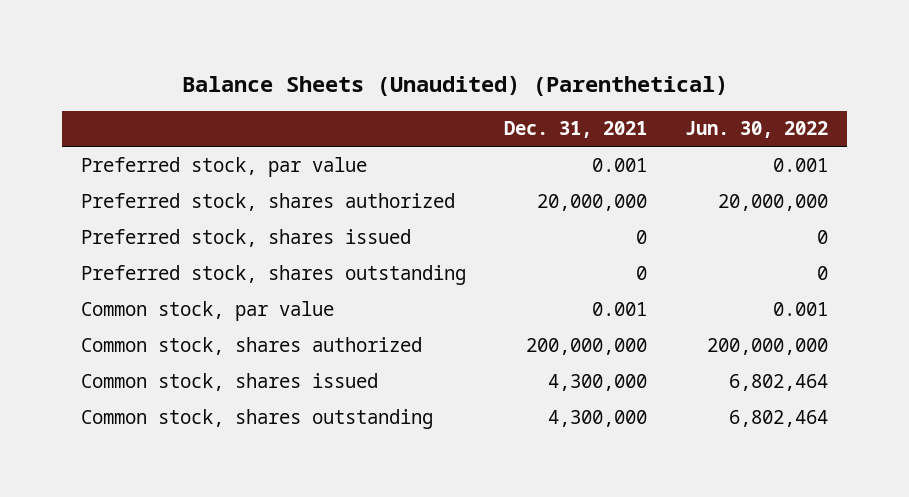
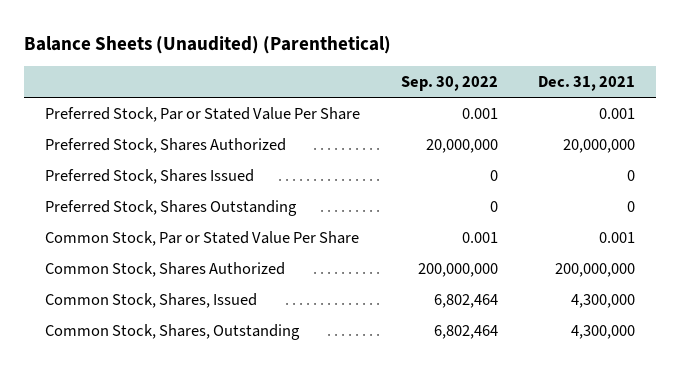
[685,121,829,139] Jun. 30, 2022 -> none
none -> [400,76,498,92] Sep. 30, 2022
[80,156,367,177] Preferred stock, par value -> [44,106,360,122] Preferred Stock, Par or Stated Value Per Share
[80,192,455,211] Preferred stock, shares authorized -> [44,137,286,153] Preferred Stock, Shares Authorized
[80,228,411,247] Preferred stock, shares issued -> [44,168,254,184] Preferred Stock, Shares Issued
[80,264,466,285] Preferred stock, shares outstanding -> [44,199,297,216] Preferred Stock, Shares Outstanding
[80,300,334,321] Common stock, par value -> [44,230,359,246] Common Stock, Par or Stated Value Per Share
[80,336,422,355] Common stock, shares authorized -> [44,261,285,277] Common Stock, Shares Authorized
[80,372,378,391] Common stock, shares issued -> [44,292,257,308] Common Stock, Shares, Issued
[80,408,433,429] Common stock, shares outstanding -> [44,323,300,340] Common Stock, Shares, Outstanding

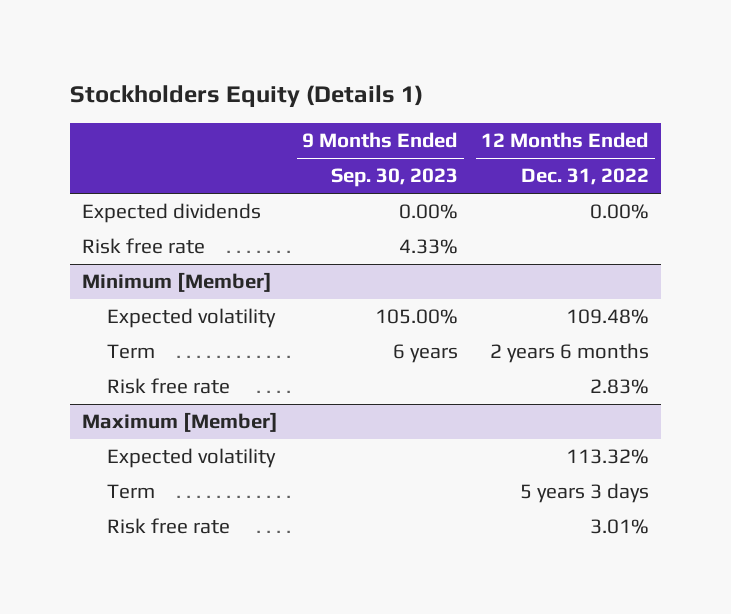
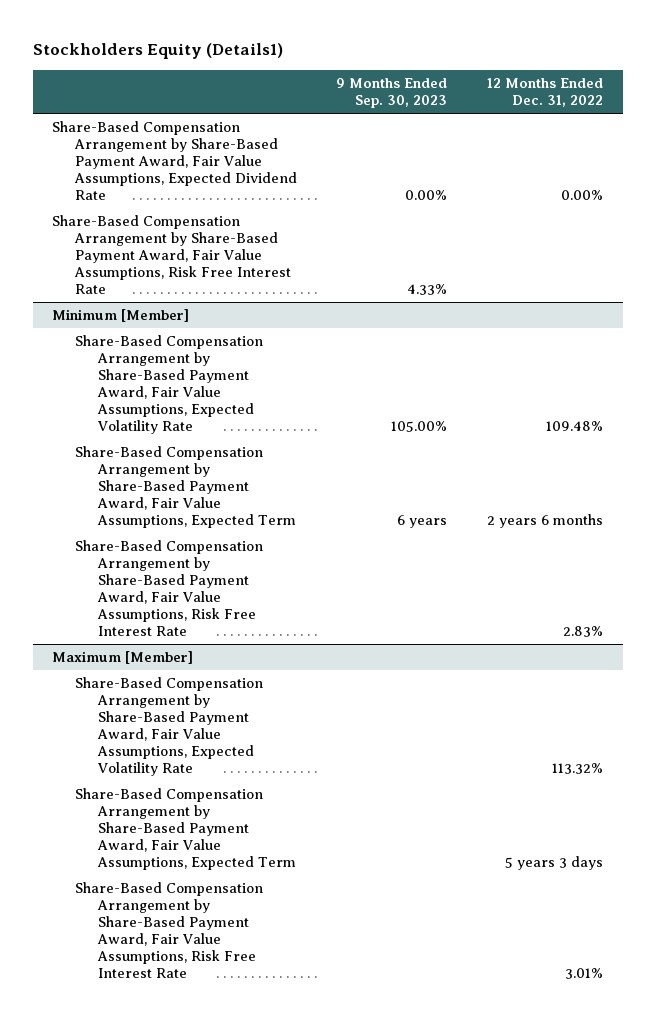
[70,85,424,108] Stockholders Equity (Details 1) -> [32,43,283,60] Stockholders Equity (Details1)
[82,203,262,224] Expected dividends -> [52,121,298,200] Share-Based Compensation Arrangement by Share-Based Payment Award, Fair Value Assumptions, Expected Dividend Rate
[82,238,206,255] Risk free rate -> [52,215,292,294] Share-Based Compensation Arrangement by Share-Based Payment Award, Fair Value Assumptions, Risk Free Interest Rate
[106,308,276,329] Expected volatility -> [75,335,264,434] Share-Based Compensation Arrangement by Share-Based Payment Award, Fair Value Assumptions, Expected Volatility Rate
[106,344,155,360] Term -> [75,446,296,528] Share-Based Compensation Arrangement by Share-Based Payment Award, Fair Value Assumptions, Expected Term
[106,378,230,395] Risk free rate -> [75,540,264,636] Share-Based Compensation Arrangement by Share-Based Payment Award, Fair Value Assumptions, Risk Free Interest Rate
[106,448,276,469] Expected volatility -> [75,677,264,776] Share-Based Compensation Arrangement by Share-Based Payment Award, Fair Value Assumptions, Expected Volatility Rate
[106,484,155,500] Term -> [75,788,296,870] Share-Based Compensation Arrangement by Share-Based Payment Award, Fair Value Assumptions, Expected Term
[106,518,230,535] Risk free rate -> [75,882,264,978] Share-Based Compensation Arrangement by Share-Based Payment Award, Fair Value Assumptions, Risk Free Interest Rate

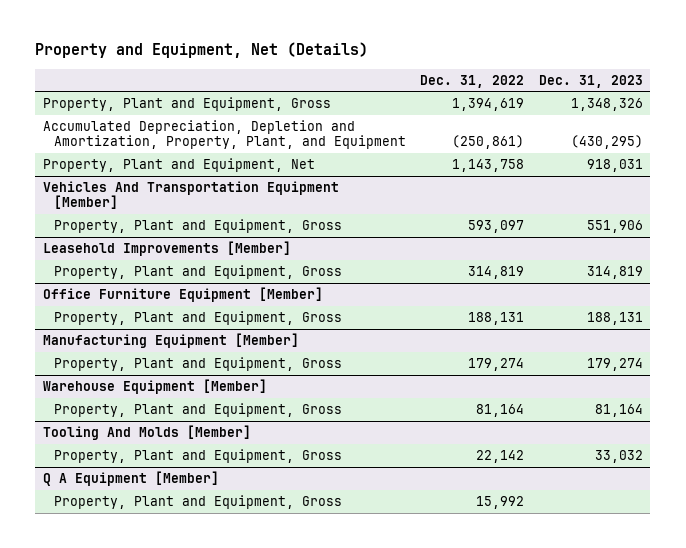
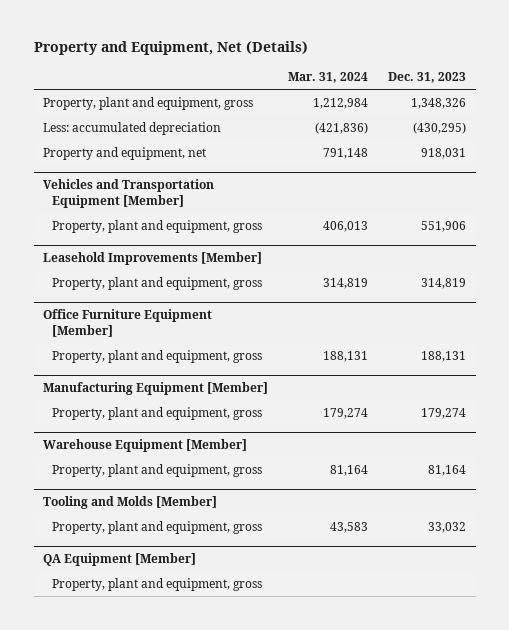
[420,74,525,88] Dec. 31, 2022 -> none
none -> [288,72,369,84] Mar. 31, 2024
[42,97,331,112] Property, Plant and Equipment, Gross -> [43,96,254,110] Property, plant and equipment, gross
[42,120,406,150] Accumulated Depreciation, Depletion and Amortization, Property, Plant, and Equipment -> [43,121,222,135] Less: accumulated depreciation
[42,158,315,173] Property, Plant and Equipment, Net -> [43,146,207,160] Property and equipment, net
[42,181,339,210] Vehicles And Transportation Equipment [Member] -> [43,179,215,208] Vehicles and Transportation Equipment [Member]
[53,219,342,234] Property, Plant and Equipment, Gross -> [52,219,263,233] Property, plant and equipment, gross
[53,265,342,280] Property, Plant and Equipment, Gross -> [52,276,263,290] Property, plant and equipment, gross
[53,311,342,326] Property, Plant and Equipment, Gross -> [52,349,263,363] Property, plant and equipment, gross
[53,357,342,372] Property, Plant and Equipment, Gross -> [52,406,263,420] Property, plant and equipment, gross
[53,403,342,418] Property, Plant and Equipment, Gross -> [52,463,263,477] Property, plant and equipment, gross
[42,425,251,441] Tooling And Molds [Member] -> [43,496,218,510] Tooling and Molds [Member]
[53,449,342,464] Property, Plant and Equipment, Gross -> [52,520,263,534] Property, plant and equipment, gross
[42,471,219,487] Q A Equipment [Member] -> [43,553,197,567] QA Equipment [Member]
[53,495,342,510] Property, Plant and Equipment, Gross -> [52,577,263,591] Property, plant and equipment, gross

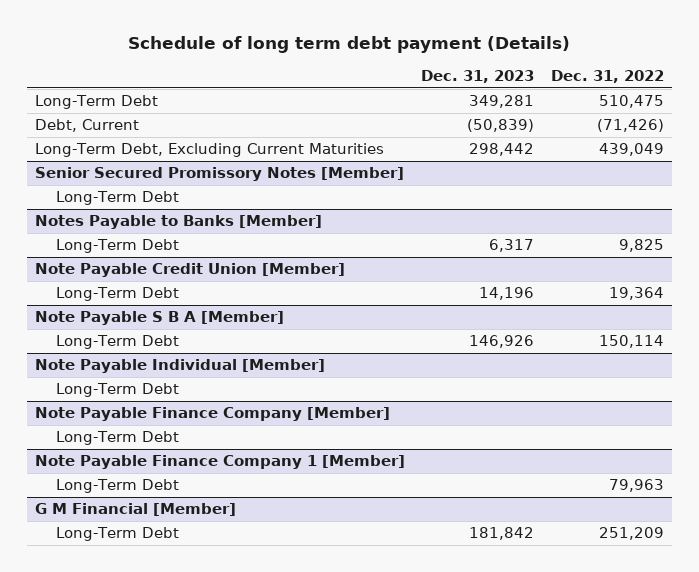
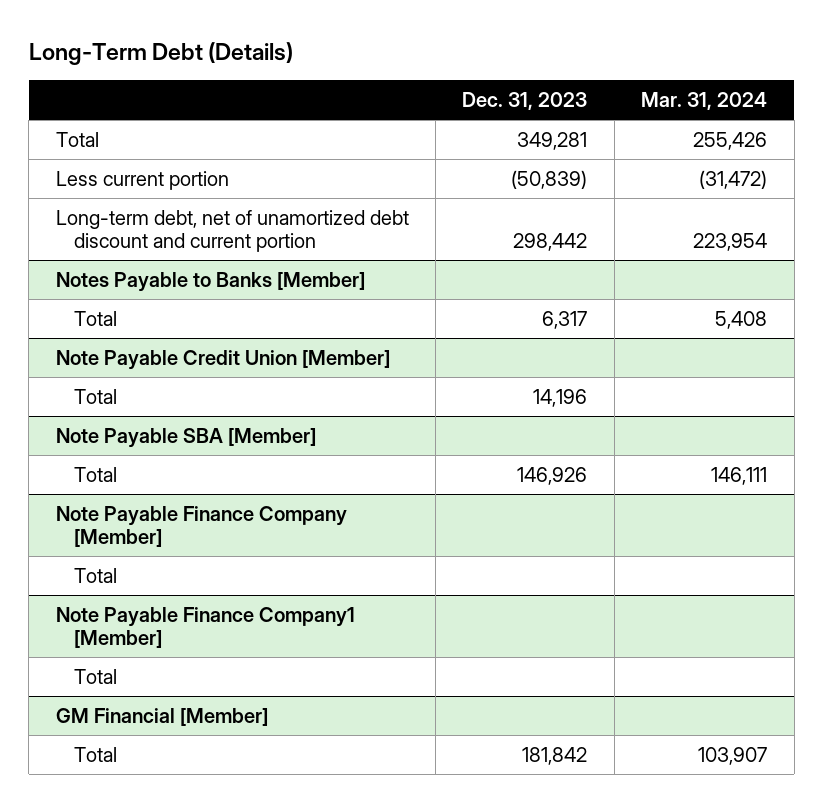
[128,35,571,53] Schedule of long term debt payment (Details) -> [28,41,293,65] Long-Term Debt (Details)
[550,69,664,83] Dec. 31, 2022 -> none
none -> [641,91,768,110] Mar. 31, 2024
[34,167,404,182] Senior Secured Promissory Notes [Member] -> none
[56,191,180,206] Long-Term Debt -> none
[34,95,158,110] Long-Term Debt -> [55,131,99,147] Total
[34,119,139,133] Debt, Current -> [55,170,229,190] Less current portion
[34,143,384,158] Long-Term Debt, Excluding Current Maturities -> [55,209,409,253] Long-term debt, net of unamortized debt discount and current portion
[56,239,180,254] Long-Term Debt -> [74,310,118,326] Total
[34,359,325,374] Note Payable Individual [Member] -> none
[56,383,180,398] Long-Term Debt -> none
[56,287,180,302] Long-Term Debt -> [74,388,118,404] Total
[34,311,284,326] Note Payable S B A [Member] -> [55,427,316,448] Note Payable SBA [Member]
[56,335,180,350] Long-Term Debt -> [74,466,118,482] Total
[56,431,180,446] Long-Term Debt -> [74,567,118,583] Total
[34,455,405,470] Note Payable Finance Company 1 [Member] -> [55,606,355,649] Note Payable Finance Company1 [Member]
[56,479,180,494] Long-Term Debt -> [74,668,118,684] Total
[34,503,236,517] G M Financial [Member] -> [55,707,268,726] GM Financial [Member]
[56,527,180,542] Long-Term Debt -> [74,746,118,762] Total

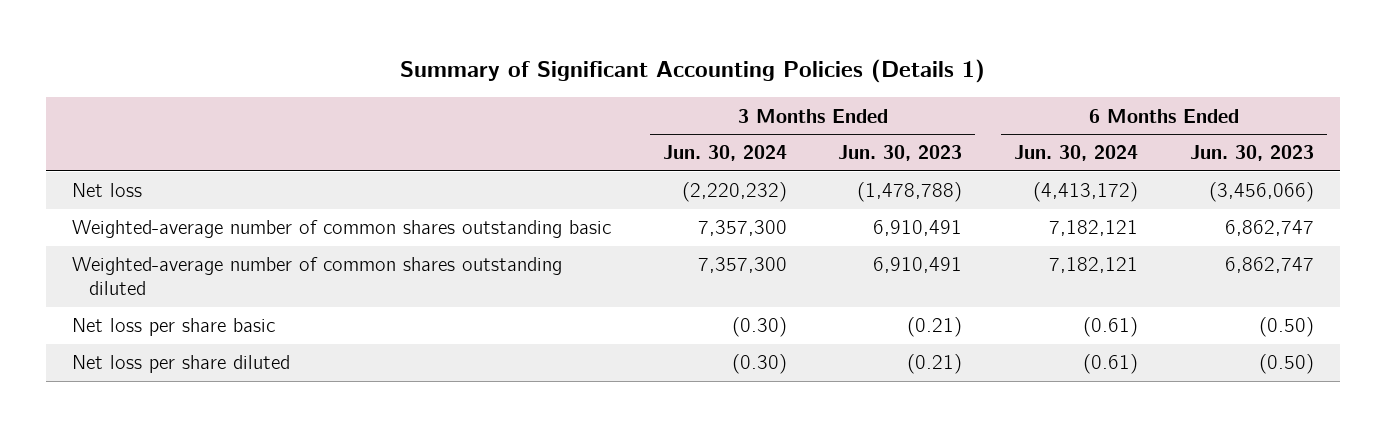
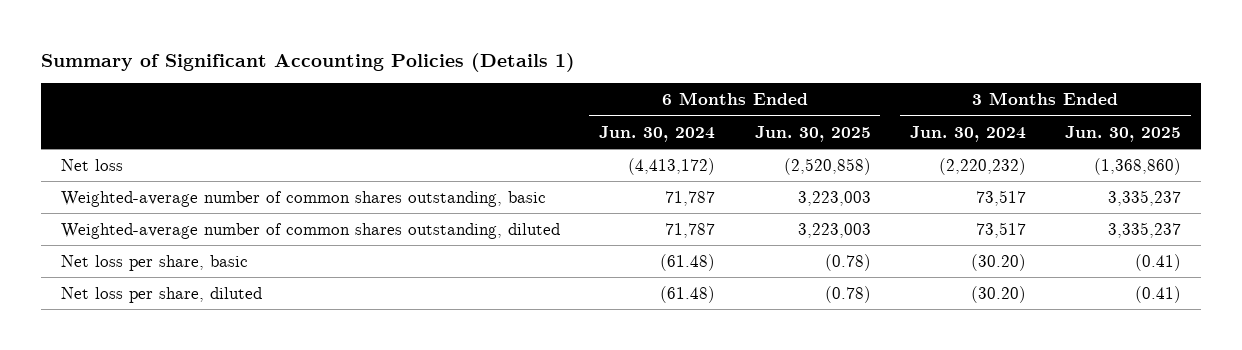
[838,145,963,162] Jun. 30, 2023 -> none
[1189,145,1314,162] Jun. 30, 2023 -> none
none -> [754,125,871,142] Jun. 30, 2025
none -> [1065,125,1182,142] Jun. 30, 2025
[72,220,612,239] Weighted-average number of common shares outstanding basic -> [61,190,547,207] Weighted-average number of common shares outstanding, basic
[697,220,787,237] 7,357,300 -> [975,189,1026,206] 73,517
[1049,220,1139,237] 7,182,121 -> [665,190,716,206] 71,787
[72,257,563,296] Weighted-average number of common shares outstanding diluted -> [61,222,561,239] Weighted-average number of common shares outstanding, diluted
[697,257,787,274] 7,357,300 -> [975,221,1026,238] 73,517
[1049,257,1139,274] 7,182,121 -> [665,222,716,238] 71,787
[72,318,276,337] Net loss per share basic -> [61,254,249,271] Net loss per share, basic
[731,317,787,338] (0.30) -> [970,253,1026,271] (30.20)
[1083,317,1139,338] (0.61) -> [660,253,716,271] (61.48)
[72,355,291,374] Net loss per share diluted -> [61,286,263,303] Net loss per share, diluted
[731,354,787,375] (0.30) -> [970,285,1026,303] (30.20)
[1083,354,1139,375] (0.61) -> [660,285,716,303] (61.48)

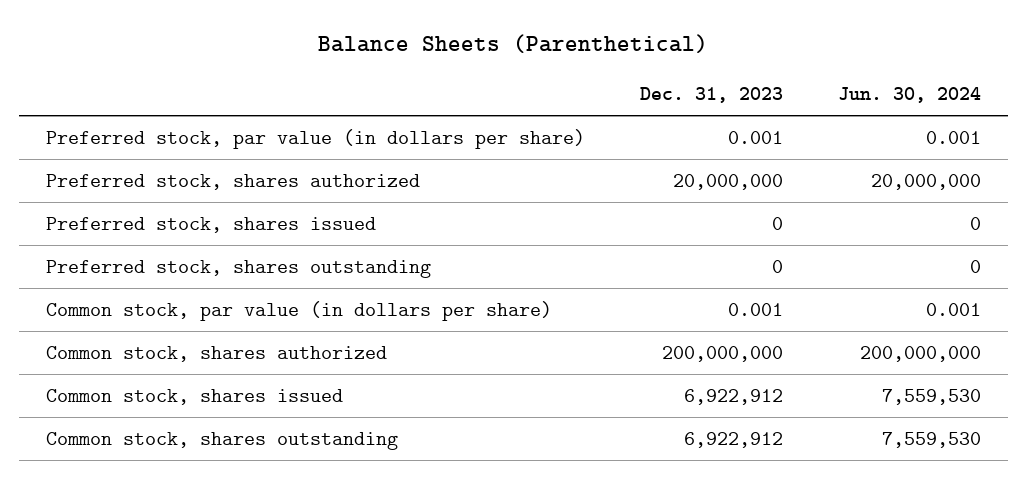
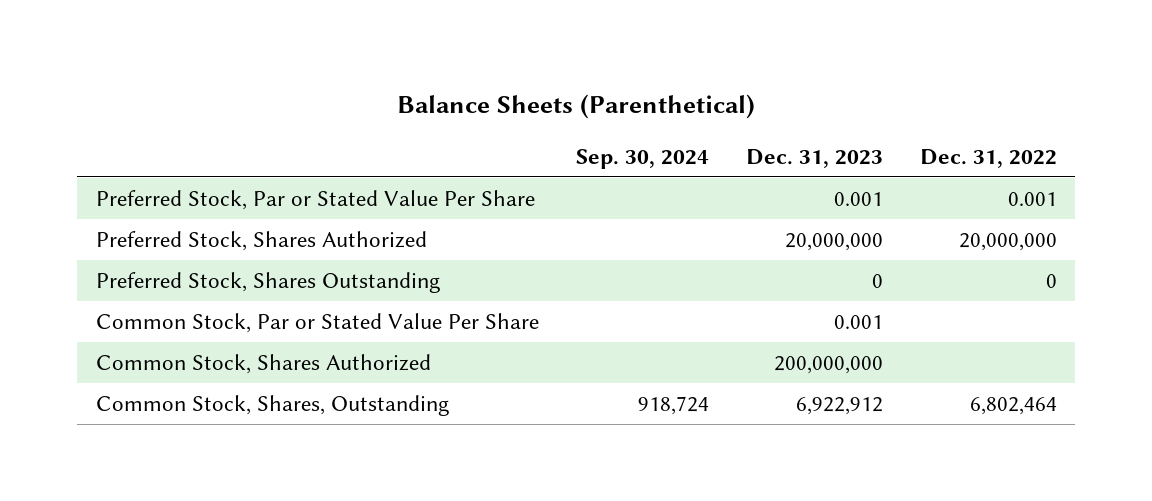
[837,87,981,104] Jun. 30, 2024 -> none
none -> [575,148,709,169] Sep. 30, 2024
none -> [919,148,1057,168] Dec. 31, 2022
[46,217,377,234] Preferred stock, shares issued -> none
[46,389,344,406] Common stock, shares issued -> none
[46,129,586,150] Preferred stock, par value (in dollars per share) -> [95,190,535,211] Preferred Stock, Par or Stated Value Per Share
[46,174,421,191] Preferred stock, shares authorized -> [95,231,427,252] Preferred Stock, Shares Authorized
[46,260,432,279] Preferred stock, shares outstanding -> [95,272,440,294] Preferred Stock, Shares Outstanding
[46,301,553,322] Common stock, par value (in dollars per share) -> [95,313,539,334] Common Stock, Par or Stated Value Per Share
[46,346,388,363] Common stock, shares authorized -> [95,354,431,375] Common Stock, Shares Authorized
[46,432,399,451] Common stock, shares outstanding -> [95,395,449,417] Common Stock, Shares, Outstanding

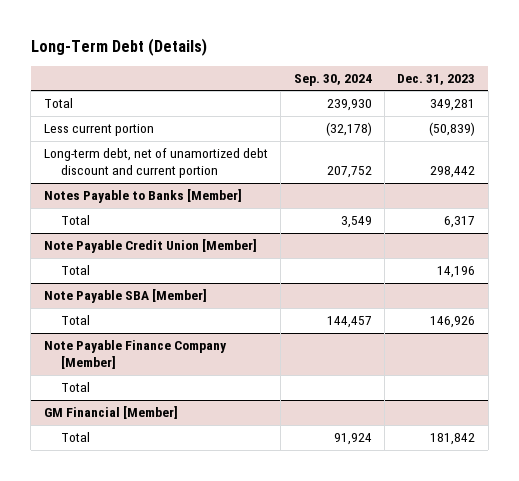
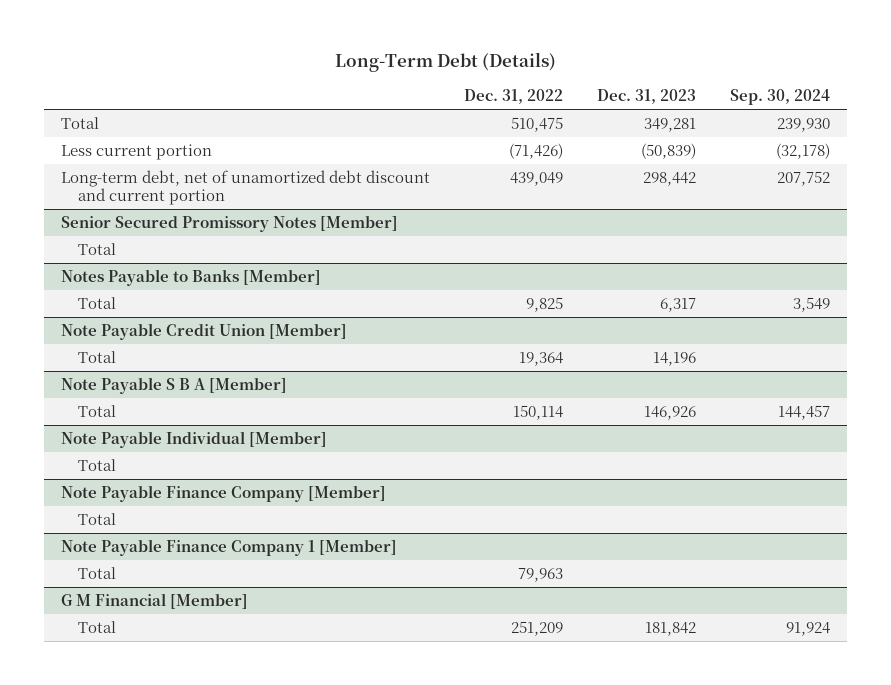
none -> [464,89,564,105] Dec. 31, 2022
none -> [60,216,398,233] Senior Secured Promissory Notes [Member]
none -> [78,243,117,256] Total
[43,289,207,304] Note Payable SBA [Member] -> [60,377,287,395] Note Payable S B A [Member]
none -> [60,431,327,449] Note Payable Individual [Member]
none -> [78,459,117,472] Total
none -> [60,539,397,557] Note Payable Finance Company 1 [Member]
none -> [78,567,117,580] Total
[43,406,178,420] GM Financial [Member] -> [60,593,248,610] G M Financial [Member]

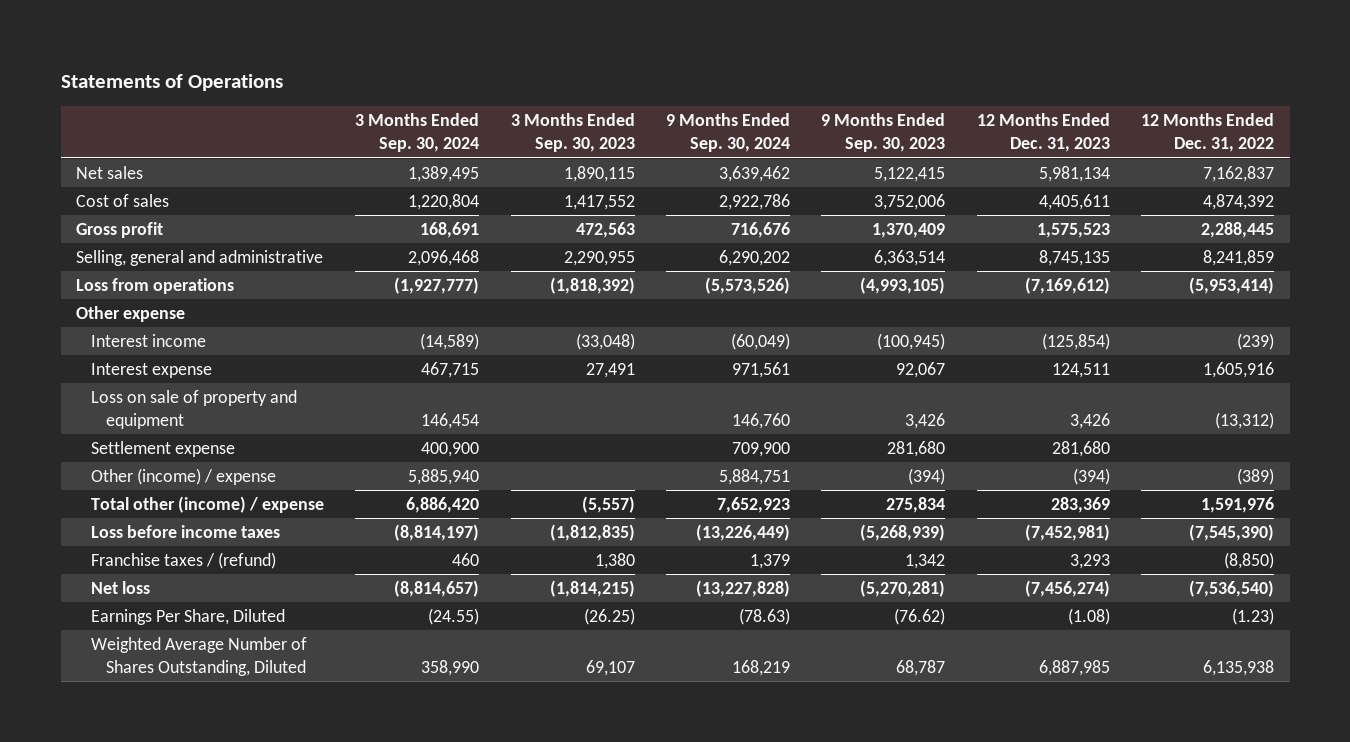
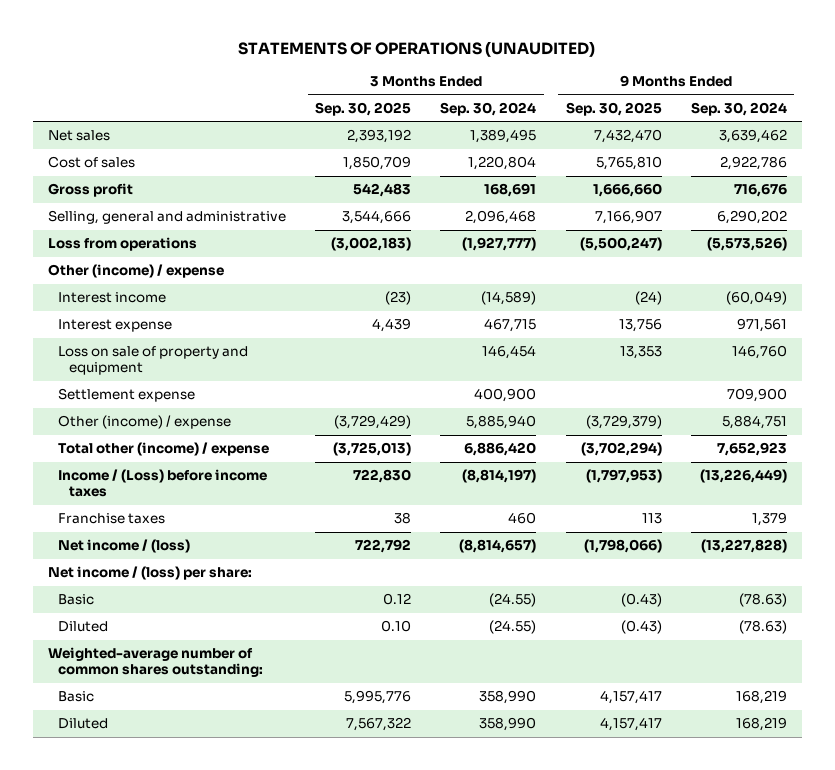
[60,74,283,92] Statements of Operations -> [238,41,596,58] STATEMENTS OF OPERATIONS (UNAUDITED)
[510,113,635,153] 3 Months Ended Sep. 30, 2023 -> none
[821,113,946,153] 9 Months Ended Sep. 30, 2023 -> none
[976,113,1110,153] 12 Months Ended Dec. 31, 2023 -> none
[1141,113,1275,153] 12 Months Ended Dec. 31, 2022 -> none
none -> [315,101,412,116] Sep. 30, 2025
none -> [565,101,662,116] Sep. 30, 2025
[76,305,186,322] Other expense -> [47,264,224,279] Other (income) / expense
[91,524,281,538] Loss before income taxes -> [58,469,268,498] Income / (Loss) before income taxes
[91,551,277,569] Franchise taxes / (refund) -> [58,513,166,525] Franchise taxes
[91,580,151,594] Net loss -> [58,539,191,554] Net income / (loss)
none -> [47,566,252,581] Net income / (loss) per share:
none -> [58,594,95,606] Basic
[91,608,286,625] Earnings Per Share, Diluted -> [58,621,109,633] Diluted
none -> [47,647,264,678] Weighted-average number of common shares outstanding:
none -> [58,691,95,703] Basic
[91,636,308,677] Weighted Average Number of Shares Outstanding, Diluted -> [58,718,109,730] Diluted

